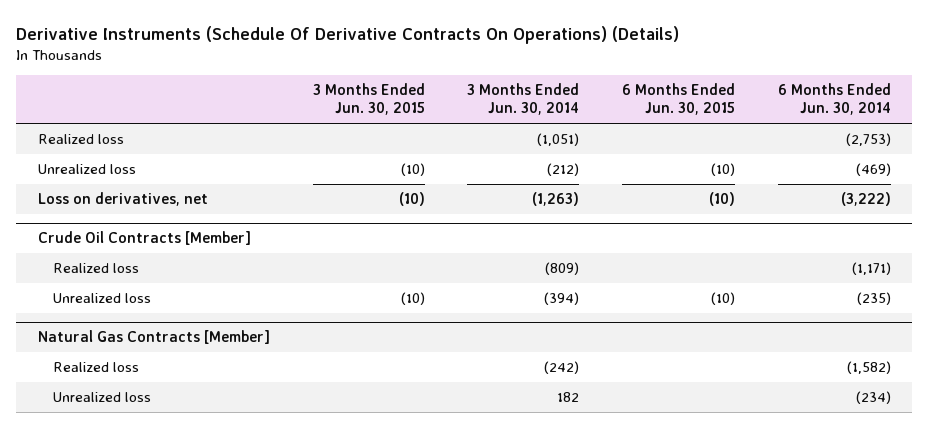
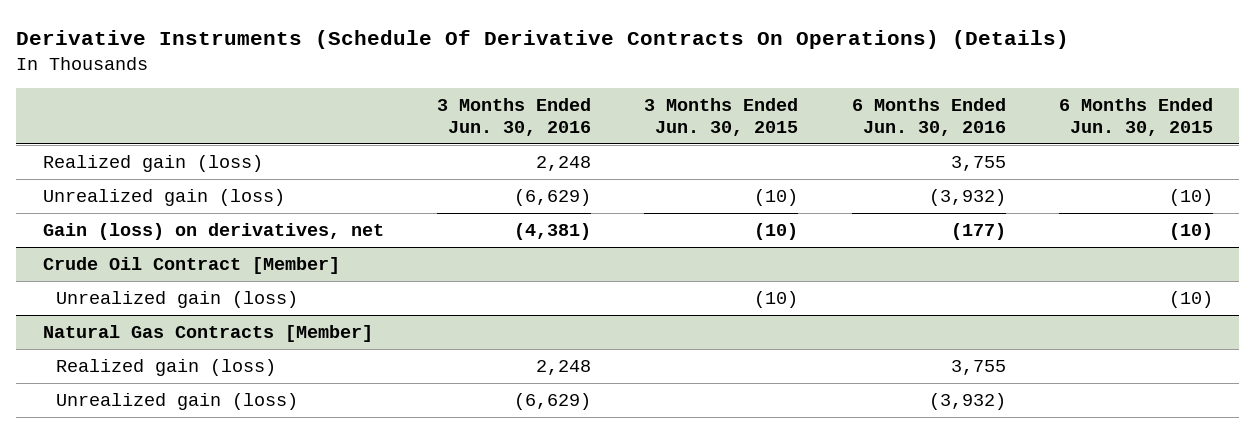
[467,83,580,116] 3 Months Ended Jun. 30, 2014 -> none
[777,83,891,116] 6 Months Ended Jun. 30, 2014 -> none
none -> [437,98,592,136] 3 Months Ended Jun. 30, 2016
none -> [851,98,1006,136] 6 Months Ended Jun. 30, 2016
[53,263,140,274] Realized loss -> none
[37,134,124,145] Realized loss -> [42,155,263,173] Realized gain (loss)
[37,164,136,175] Unrealized loss -> [42,189,285,207] Unrealized gain (loss)
[37,192,208,207] Loss on derivatives, net -> [42,223,384,241] Gain (loss) on derivatives, net
[37,231,251,246] Crude Oil Contracts [Member] -> [42,257,340,275] Crude Oil Contract [Member]
[53,293,152,304] Unrealized loss -> [55,291,298,309] Unrealized gain (loss)
[53,362,140,373] Realized loss -> [55,359,276,377] Realized gain (loss)
[53,392,152,403] Unrealized loss -> [55,393,298,411] Unrealized gain (loss)

